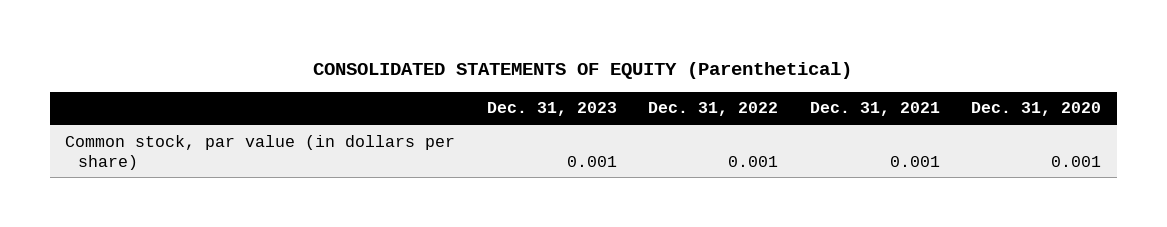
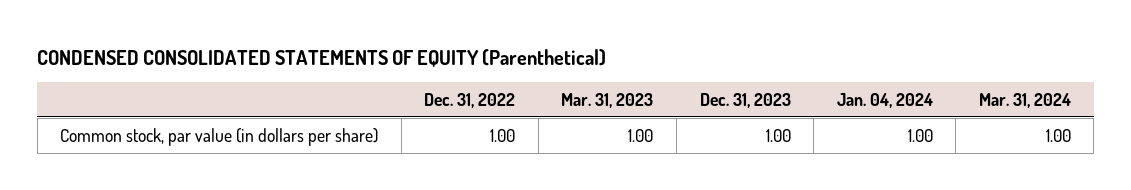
[313,62,853,80] CONSOLIDATED STATEMENTS OF EQUITY (Parenthetical) -> [37,48,607,67] CONDENSED CONSOLIDATED STATEMENTS OF EQUITY (Parenthetical)
[809,102,940,117] Dec. 31, 2021 -> none
[971,102,1102,117] Dec. 31, 2020 -> none
none -> [561,92,654,108] Mar. 31, 2023
none -> [836,92,933,108] Jan. 04, 2024
none -> [978,92,1071,108] Mar. 31, 2024
[566,155,617,167] 0.001 -> [765,128,791,142] 1.00
[728,155,779,167] 0.001 -> [490,128,516,142] 1.00

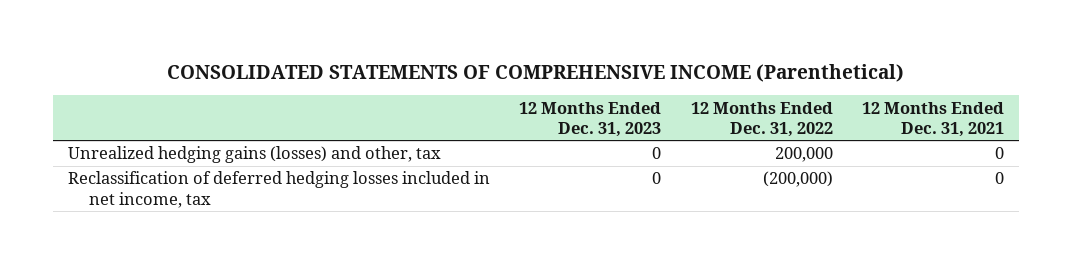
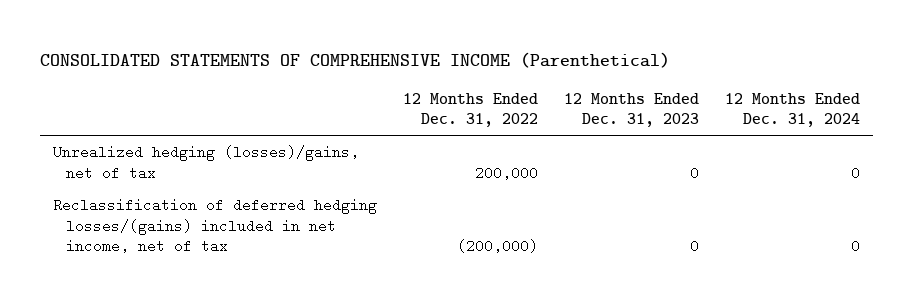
[862,101,1005,137] 12 Months Ended Dec. 31, 2021 -> none
none -> [724,92,860,128] 12 Months Ended Dec. 31, 2024
[67,146,441,164] Unrealized hedging gains (losses) and other, tax -> [52,145,359,180] Unrealized hedging (losses)/gains, net of tax
[67,171,490,208] Reclassification of deferred hedging losses included in net income, tax -> [52,198,377,254] Reclassification of deferred hedging losses/(gains) included in net income, net of tax

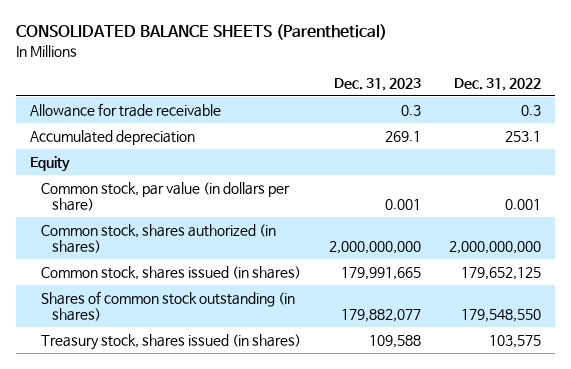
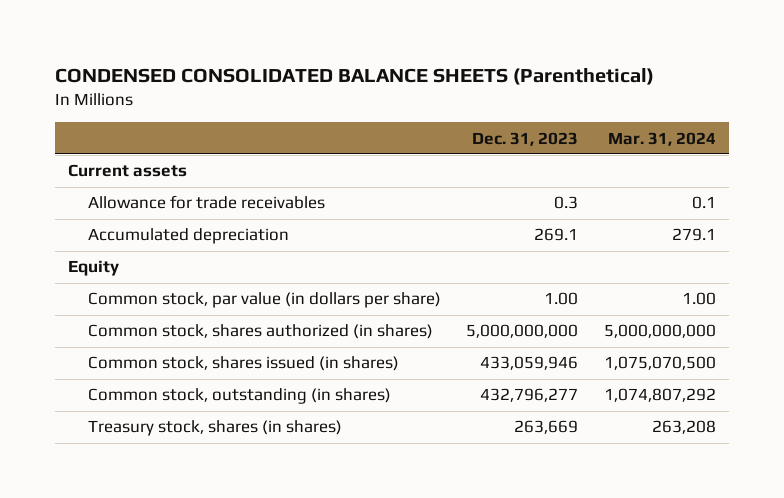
[15,24,387,41] CONSOLIDATED BALANCE SHEETS (Parenthetical) -> [55,67,655,85] CONDENSED CONSOLIDATED BALANCE SHEETS (Parenthetical)
[453,77,541,91] Dec. 31, 2022 -> none
none -> [608,131,717,146] Mar. 31, 2024
none -> [67,164,187,178] Current assets
[29,103,221,118] Allowance for trade receivable -> [87,195,325,210] Allowance for trade receivables
[384,199,421,211] 0.001 -> [544,292,579,306] 1.00
[328,241,421,255] 2,000,000,000 -> [466,324,579,339] 5,000,000,000
[340,267,421,281] 179,991,665 -> [480,356,579,371] 433,059,946
[41,291,296,322] Shares of common stock outstanding (in shares) -> [87,388,391,405] Common stock, outstanding (in shares)
[340,309,421,323] 179,882,077 -> [480,388,579,403] 432,796,277
[41,334,302,351] Treasury stock, shares issued (in shares) -> [87,420,342,437] Treasury stock, shares (in shares)
[368,335,421,349] 109,588 -> [514,420,579,435] 263,669

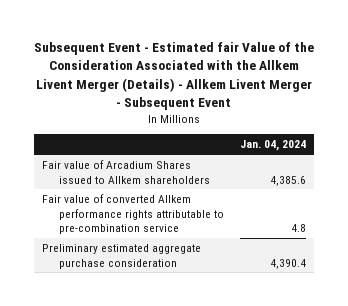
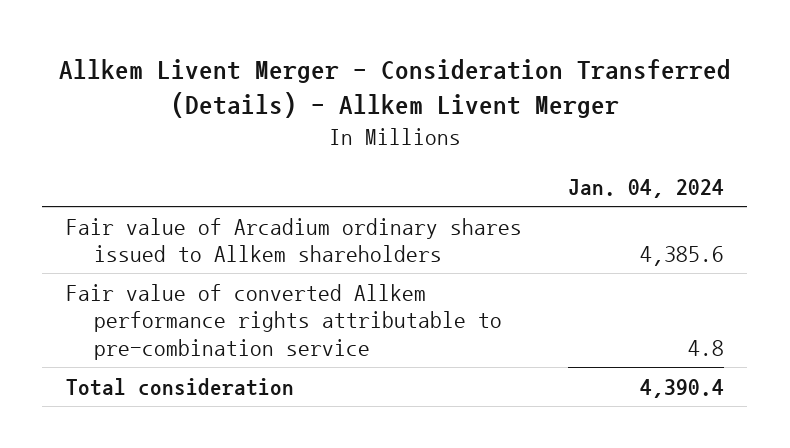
[33,42,314,110] Subsequent Event - Estimated fair Value of the Consideration Associated with the Allkem Livent Merger (Details) - Allkem Livent Merger - Subsequent Event -> [58,58,731,119] Allkem Livent Merger - Consideration Transferred (Details) - Allkem Livent Merger
[41,159,210,184] Fair value of Arcadium Shares issued to Allkem shareholders -> [65,217,522,263] Fair value of Arcadium ordinary shares issued to Allkem shareholders
[41,243,201,269] Preliminary estimated aggregate purchase consideration -> [65,377,294,396] Total consideration

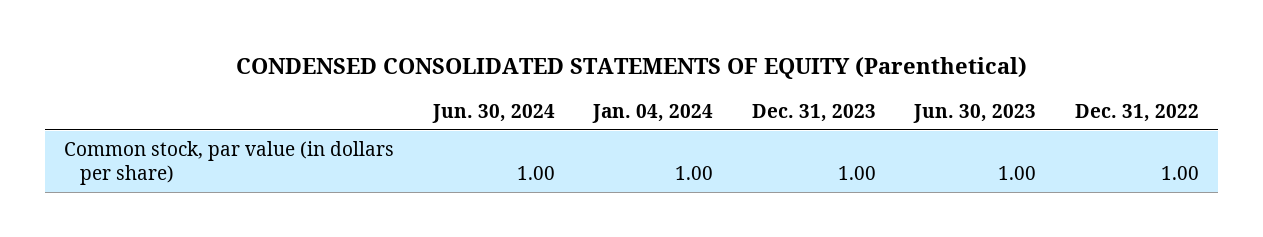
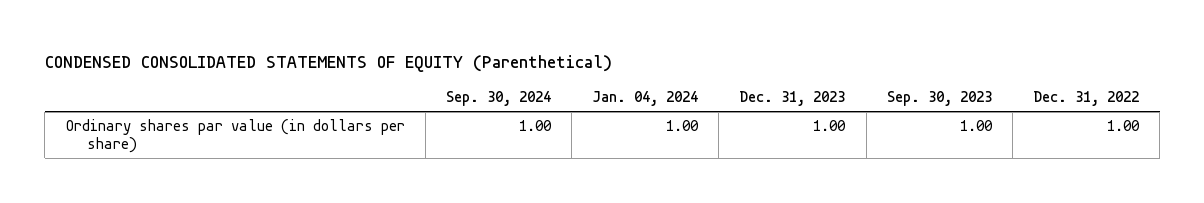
[431,104,555,124] Jun. 30, 2024 -> none
[913,104,1037,124] Jun. 30, 2023 -> none
none -> [445,91,551,107] Sep. 30, 2024
none -> [886,91,992,107] Sep. 30, 2023
[64,141,395,186] Common stock, par value (in dollars per share) -> [65,119,405,154] Ordinary shares par value (in dollars per share)

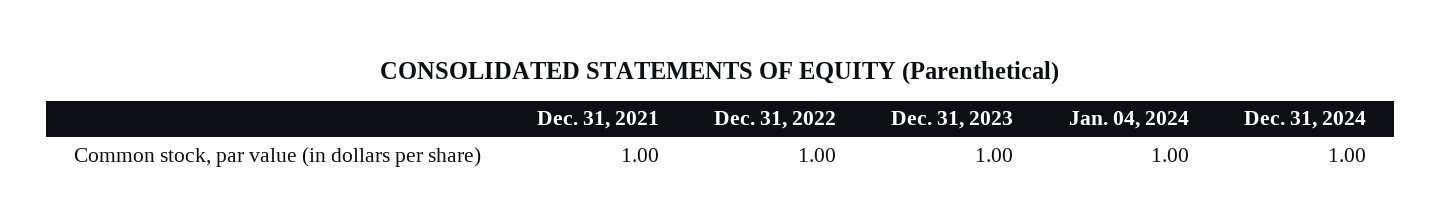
[44,55,612,73] CONDENSED CONSOLIDATED STATEMENTS OF EQUITY (Parenthetical) -> [380,61,1060,86] CONSOLIDATED STATEMENTS OF EQUITY (Parenthetical)
[445,91,551,107] Sep. 30, 2024 -> none
[886,91,992,107] Sep. 30, 2023 -> none
none -> [536,111,659,130] Dec. 31, 2021
none -> [1244,111,1367,130] Dec. 31, 2024
[65,119,405,154] Ordinary shares par value (in dollars per share) -> [74,146,482,167] Common stock, par value (in dollars per share)

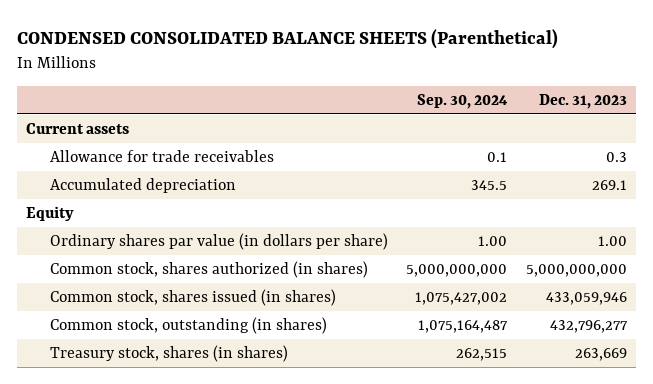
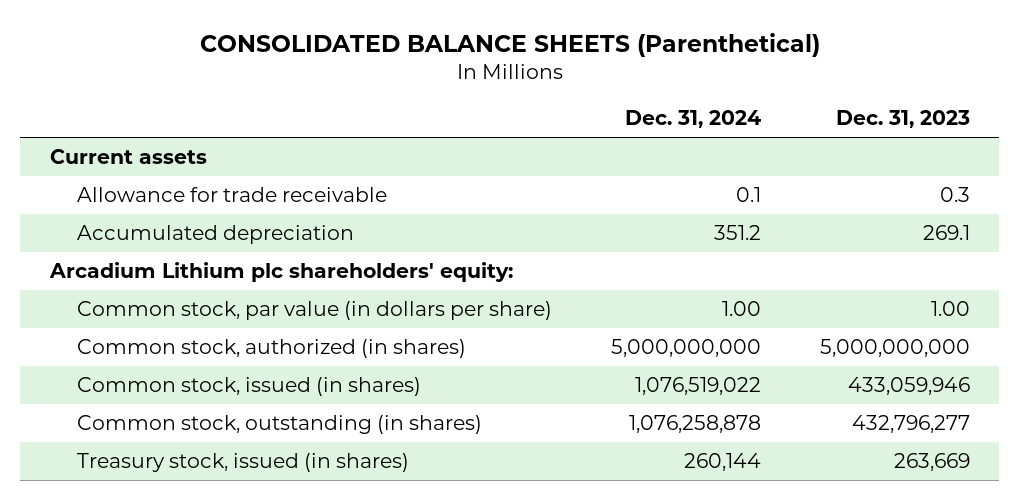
[17,29,559,50] CONDENSED CONSOLIDATED BALANCE SHEETS (Parenthetical) -> [199,32,820,57] CONSOLIDATED BALANCE SHEETS (Parenthetical)
[417,93,509,109] Sep. 30, 2024 -> none
none -> [624,110,761,129] Dec. 31, 2024
[49,149,274,162] Allowance for trade receivables -> [77,187,388,203] Allowance for trade receivable
[26,205,75,221] Equity -> [48,262,513,283] Arcadium Lithium plc shareholders' equity:
[49,232,388,250] Ordinary shares par value (in dollars per share) -> [77,301,553,321] Common stock, par value (in dollars per share)
[49,260,368,278] Common stock, shares authorized (in shares) -> [77,339,467,359] Common stock, authorized (in shares)
[49,288,336,306] Common stock, shares issued (in shares) -> [77,377,422,397] Common stock, issued (in shares)
[49,344,288,362] Treasury stock, shares (in shares) -> [77,453,410,473] Treasury stock, issued (in shares)

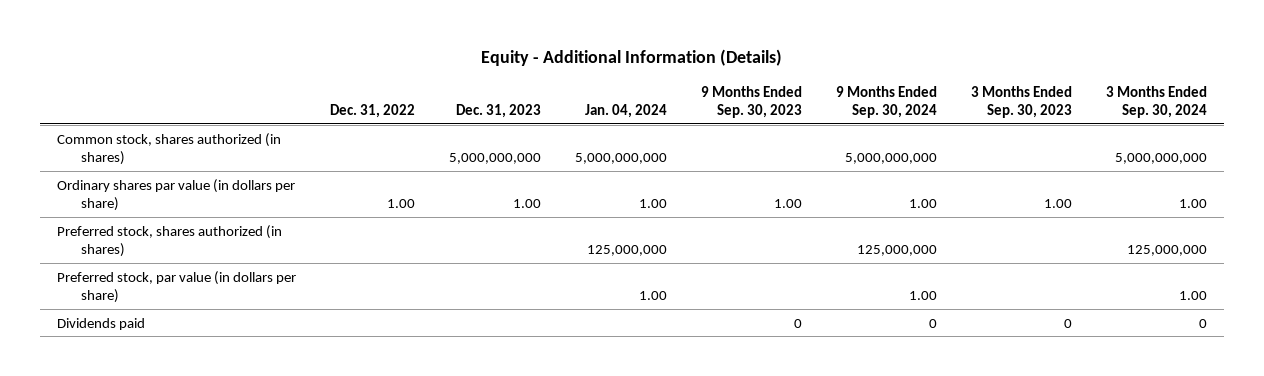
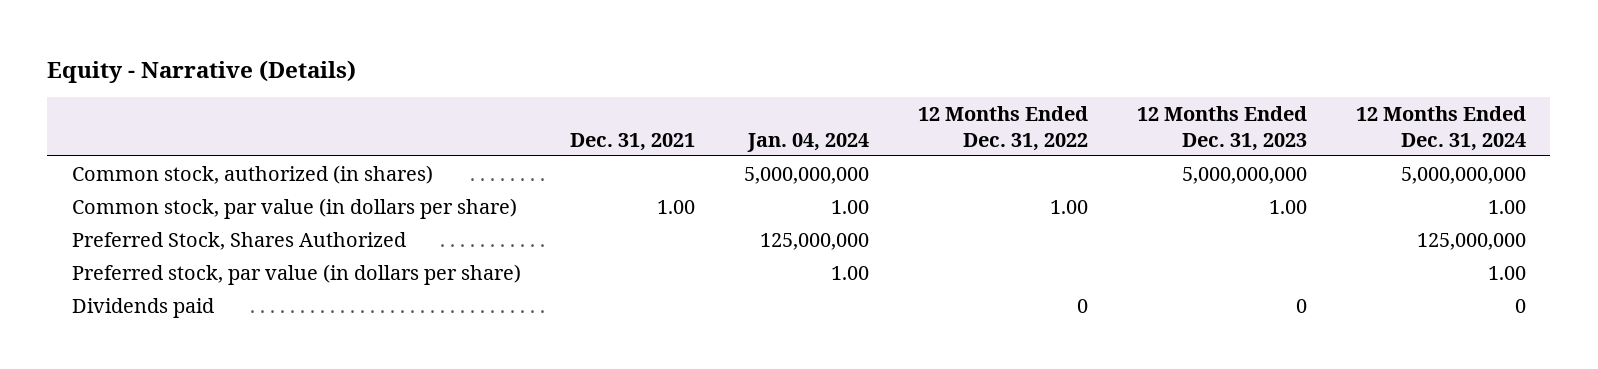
[481,49,783,67] Equity - Additional Information (Details) -> [47,59,357,83] Equity - Narrative (Details)
[330,104,416,119] Dec. 31, 2022 -> none
[456,104,542,119] Dec. 31, 2023 -> none
[701,85,803,119] 9 Months Ended Sep. 30, 2023 -> none
[836,85,938,119] 9 Months Ended Sep. 30, 2024 -> none
[971,85,1073,119] 3 Months Ended Sep. 30, 2023 -> none
[1106,85,1208,119] 3 Months Ended Sep. 30, 2024 -> none
none -> [569,132,695,151] Dec. 31, 2021
none -> [917,105,1088,151] 12 Months Ended Dec. 31, 2022
none -> [1136,105,1307,151] 12 Months Ended Dec. 31, 2023
none -> [1355,105,1526,151] 12 Months Ended Dec. 31, 2024
[56,132,281,165] Common stock, shares authorized (in shares) -> [71,164,433,184] Common stock, authorized (in shares)
[56,178,295,211] Ordinary shares par value (in dollars per share) -> [71,197,517,219] Common stock, par value (in dollars per share)
[56,224,282,257] Preferred stock, shares authorized (in shares) -> [71,231,406,250] Preferred Stock, Shares Authorized

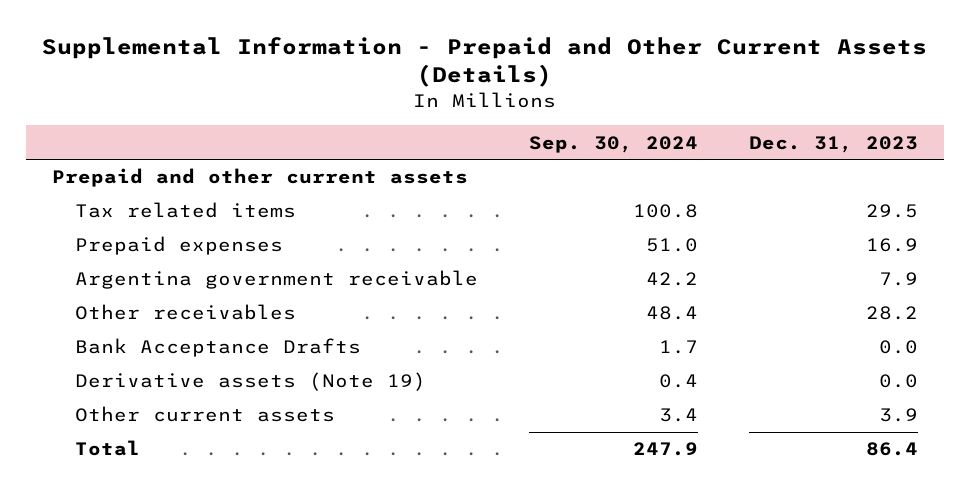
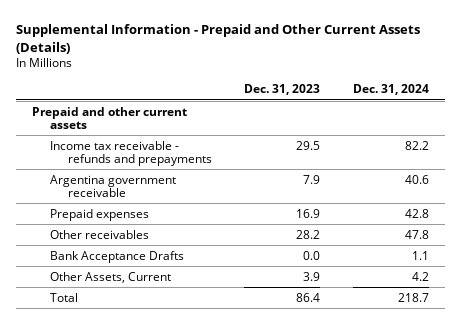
[529,135,699,153] Sep. 30, 2024 -> none
none -> [352,84,429,96] Dec. 31, 2024
[74,202,296,219] Tax related items -> [49,140,212,166] Income tax receivable - refunds and prepayments
[74,236,283,256] Prepaid expenses -> [49,208,149,221] Prepaid expenses
[74,372,426,392] Derivative assets (Note 19) -> none
[74,406,335,423] Other current assets -> [49,271,171,283] Other Assets, Current

